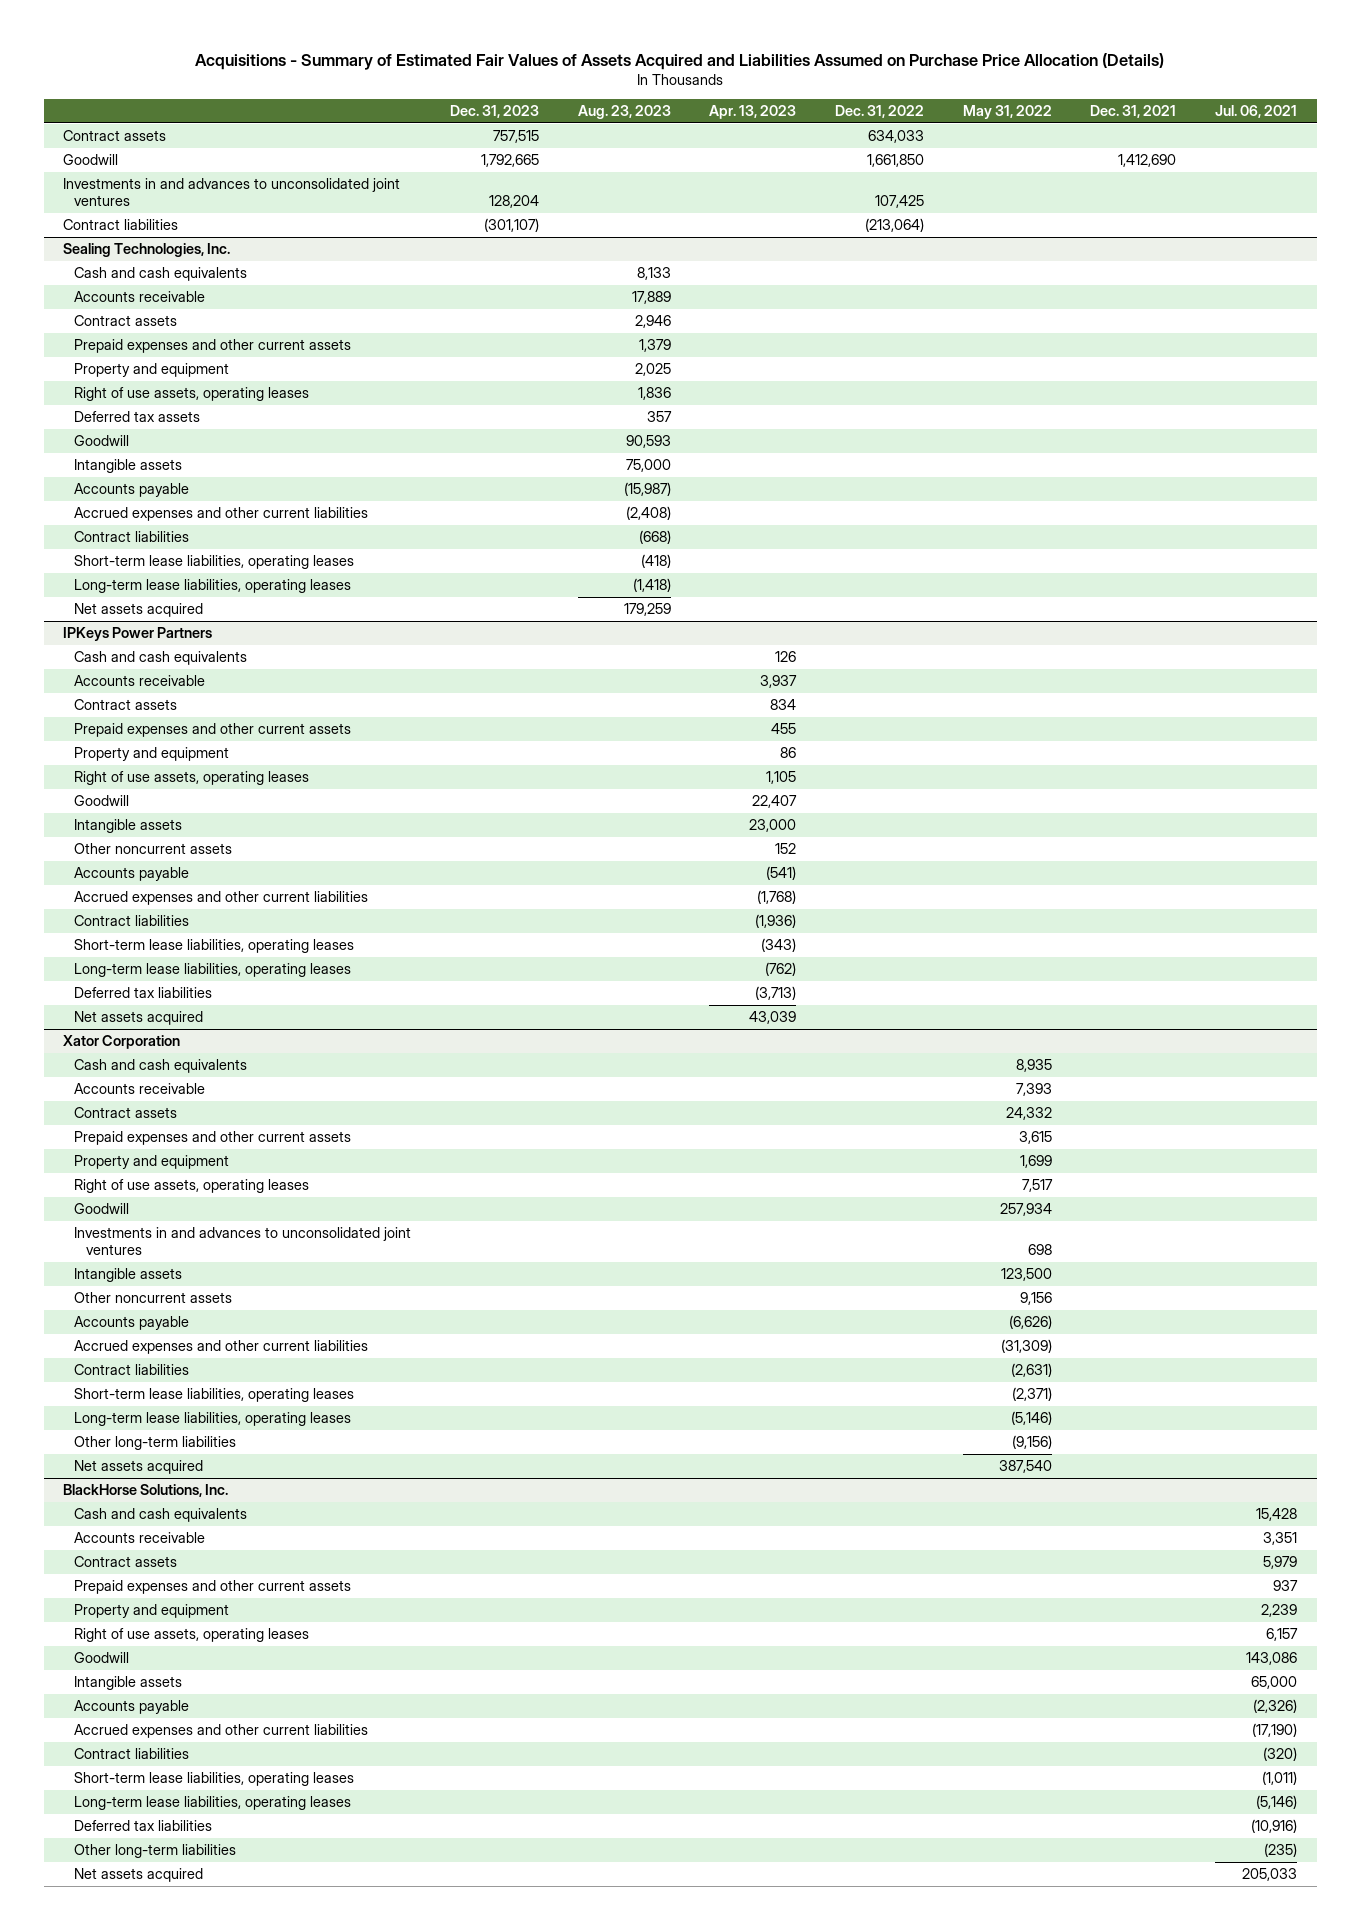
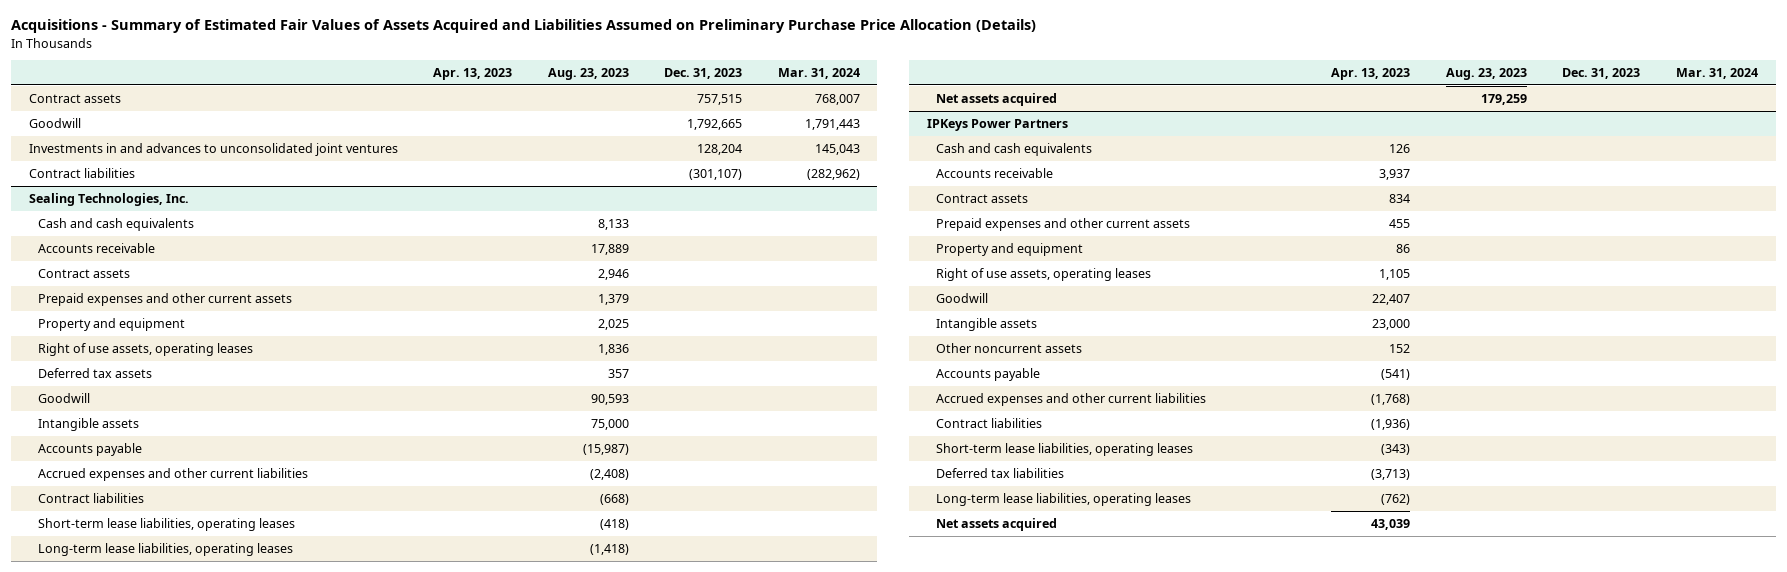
[195,52,1165,70] Acquisitions - Summary of Estimated Fair Values of Assets Acquired and Liabilities Assumed on Purchase Price Allocation (Details) -> [10,19,1036,34] Acquisitions - Summary of Estimated Fair Values of Assets Acquired and Liabilities Assumed on Preliminary Purchase Price Allocation (Details)
[835,105,925,119] Dec. 31, 2022 -> none
[962,105,1052,120] May 31, 2022 -> none
[1090,105,1177,119] Dec. 31, 2021 -> none
[1215,105,1298,119] Jul. 06, 2021 -> none
none -> [777,68,860,80] Mar. 31, 2024
[74,963,352,978] Long-term lease liabilities, operating leases -> [935,492,1191,506] Long-term lease liabilities, operating leases
[62,1035,180,1050] Xator Corporation -> none
[74,1059,248,1074] Cash and cash equivalents -> none
[74,1083,206,1095] Accounts receivable -> none
[74,1107,178,1119] Contract assets -> none
[74,1131,352,1146] Prepaid expenses and other current assets -> none
[74,1155,230,1170] Property and equipment -> none
[74,1179,310,1194] Right of use assets, operating leases -> none
[74,1203,130,1215] Goodwill -> none
[74,1227,412,1256] Investments in and advances to unconsolidated joint ventures -> none
[74,1268,183,1283] Intangible assets -> none
[74,1292,233,1304] Other noncurrent assets -> none
[74,1316,190,1331] Accounts payable -> none
[74,1340,369,1355] Accrued expenses and other current liabilities -> none
[74,1364,190,1376] Contract liabilities -> none
[74,1388,355,1403] Short-term lease liabilities, operating leases -> none
[74,1412,352,1427] Long-term lease liabilities, operating leases -> none
[74,1436,237,1451] Other long-term liabilities -> none
[74,1460,204,1475] Net assets acquired -> none
[62,1484,228,1498] BlackHorse Solutions, Inc. -> none
[74,1508,248,1523] Cash and cash equivalents -> none
[74,1532,206,1544] Accounts receivable -> none
[74,1556,178,1568] Contract assets -> none
[74,1580,352,1595] Prepaid expenses and other current assets -> none
[74,1604,230,1619] Property and equipment -> none
[74,1628,310,1643] Right of use assets, operating leases -> none
[74,1652,130,1664] Goodwill -> none
[74,1676,183,1691] Intangible assets -> none
[74,1700,190,1715] Accounts payable -> none
[74,1724,369,1739] Accrued expenses and other current liabilities -> none
[74,1748,190,1760] Contract liabilities -> none
[74,1772,355,1787] Short-term lease liabilities, operating leases -> none
[74,1796,352,1811] Long-term lease liabilities, operating leases -> none
[74,1820,213,1832] Deferred tax liabilities -> none
[74,1844,237,1859] Other long-term liabilities -> none
[74,1868,204,1883] Net assets acquired -> none

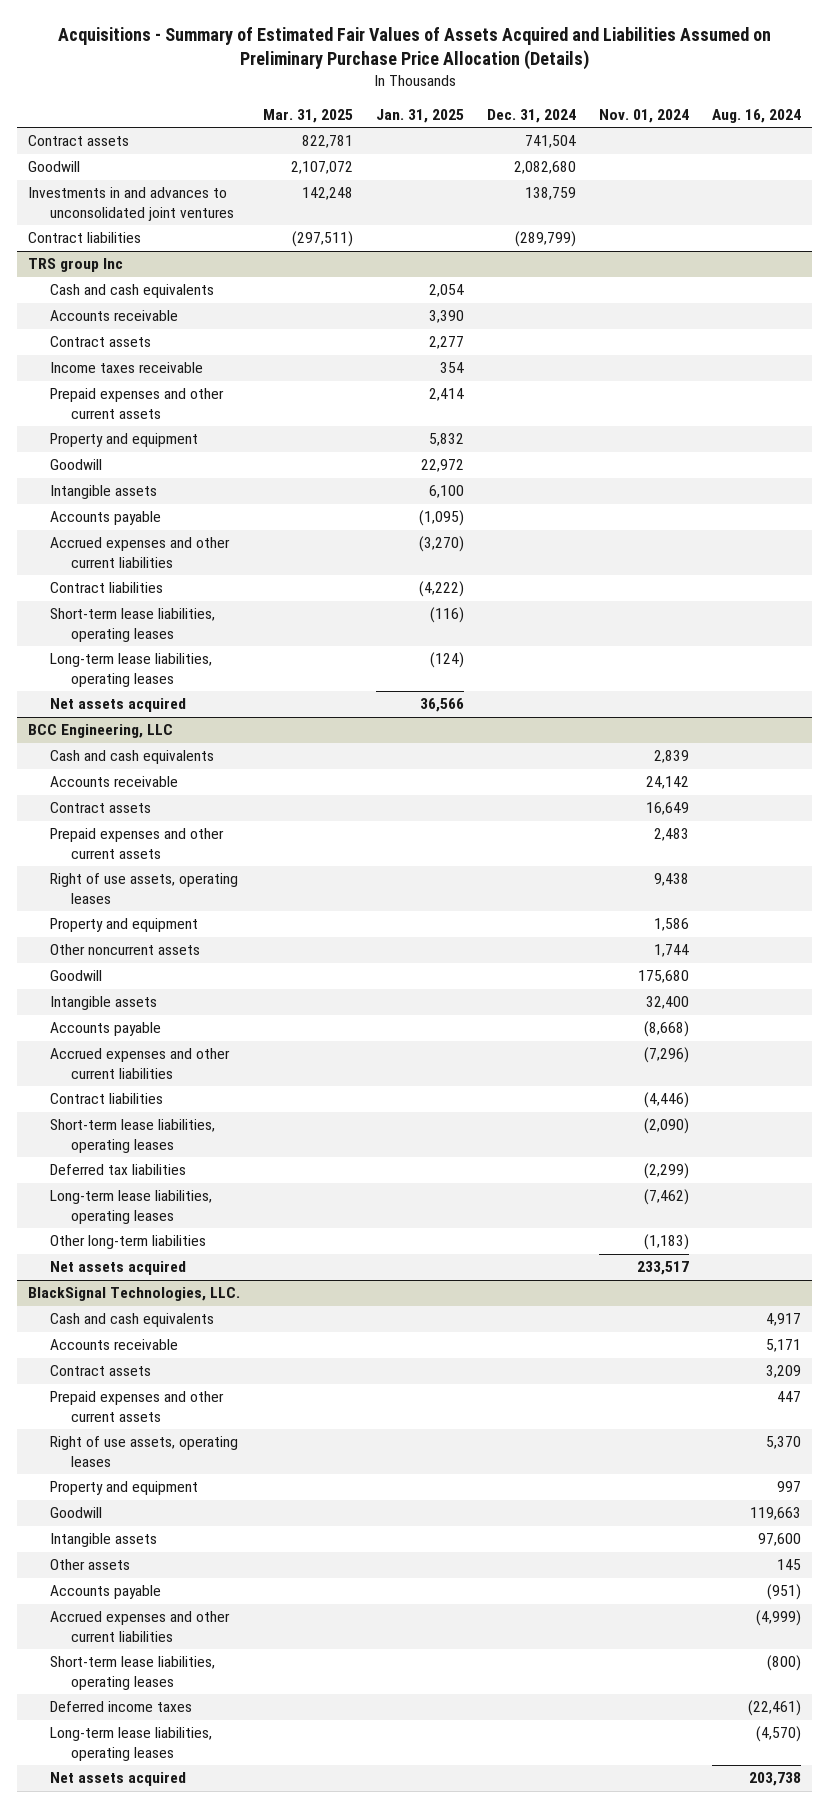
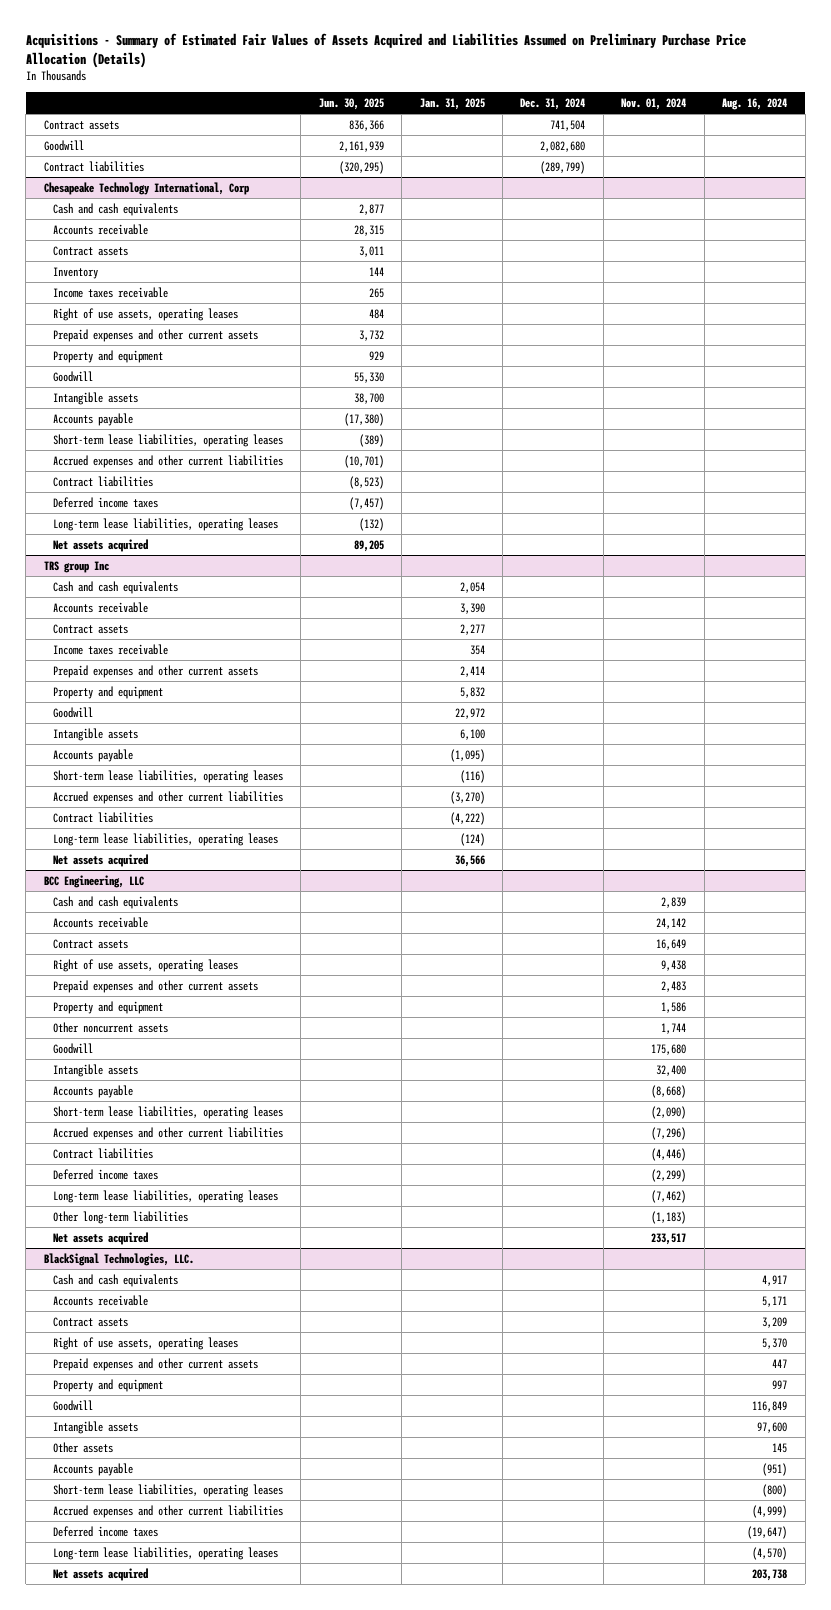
[263,108,354,123] Mar. 31, 2025 -> none
none -> [318,98,384,111] Jun. 30, 2025
[28,187,234,222] Investments in and advances to unconsolidated joint ventures -> none
none -> [43,181,249,195] Chesapeake Technology International, Corp
none -> [52,202,178,216] Cash and cash equivalents
none -> [52,223,148,235] Accounts receivable
none -> [52,245,128,256] Contract assets
none -> [52,266,98,279] Inventory
none -> [52,286,168,298] Income taxes receivable
none -> [52,307,238,321] Right of use assets, operating leases
none -> [52,328,258,342] Prepaid expenses and other current assets
none -> [52,349,163,363] Property and equipment
none -> [52,370,93,382] Goodwill
none -> [52,391,138,405] Intangible assets
none -> [52,412,133,426] Accounts payable
none -> [52,433,283,447] Short-term lease liabilities, operating leases
none -> [52,454,283,468] Accrued expenses and other current liabilities
none -> [52,475,153,487] Contract liabilities
none -> [52,496,158,508] Deferred income taxes
none -> [52,517,278,531] Long-term lease liabilities, operating leases
none -> [52,538,148,552] Net assets acquired
[49,608,215,643] Short-term lease liabilities, operating leases -> [52,769,283,783] Short-term lease liabilities, operating leases
[49,828,224,860] Prepaid expenses and other current assets -> [52,979,258,993] Prepaid expenses and other current assets
[49,1119,215,1154] Short-term lease liabilities, operating leases -> [52,1105,283,1119] Short-term lease liabilities, operating leases
[49,1164,186,1176] Deferred tax liabilities -> [52,1168,158,1180] Deferred income taxes
[49,1391,224,1423] Prepaid expenses and other current assets -> [52,1357,258,1371] Prepaid expenses and other current assets
[749,1507,801,1521] 119,663 -> [752,1400,788,1412] 116,849
[49,1611,230,1643] Accrued expenses and other current liabilities -> [52,1504,283,1518] Accrued expenses and other current liabilities
[747,1700,801,1717] (22,461) -> [747,1525,788,1539] (19,647)

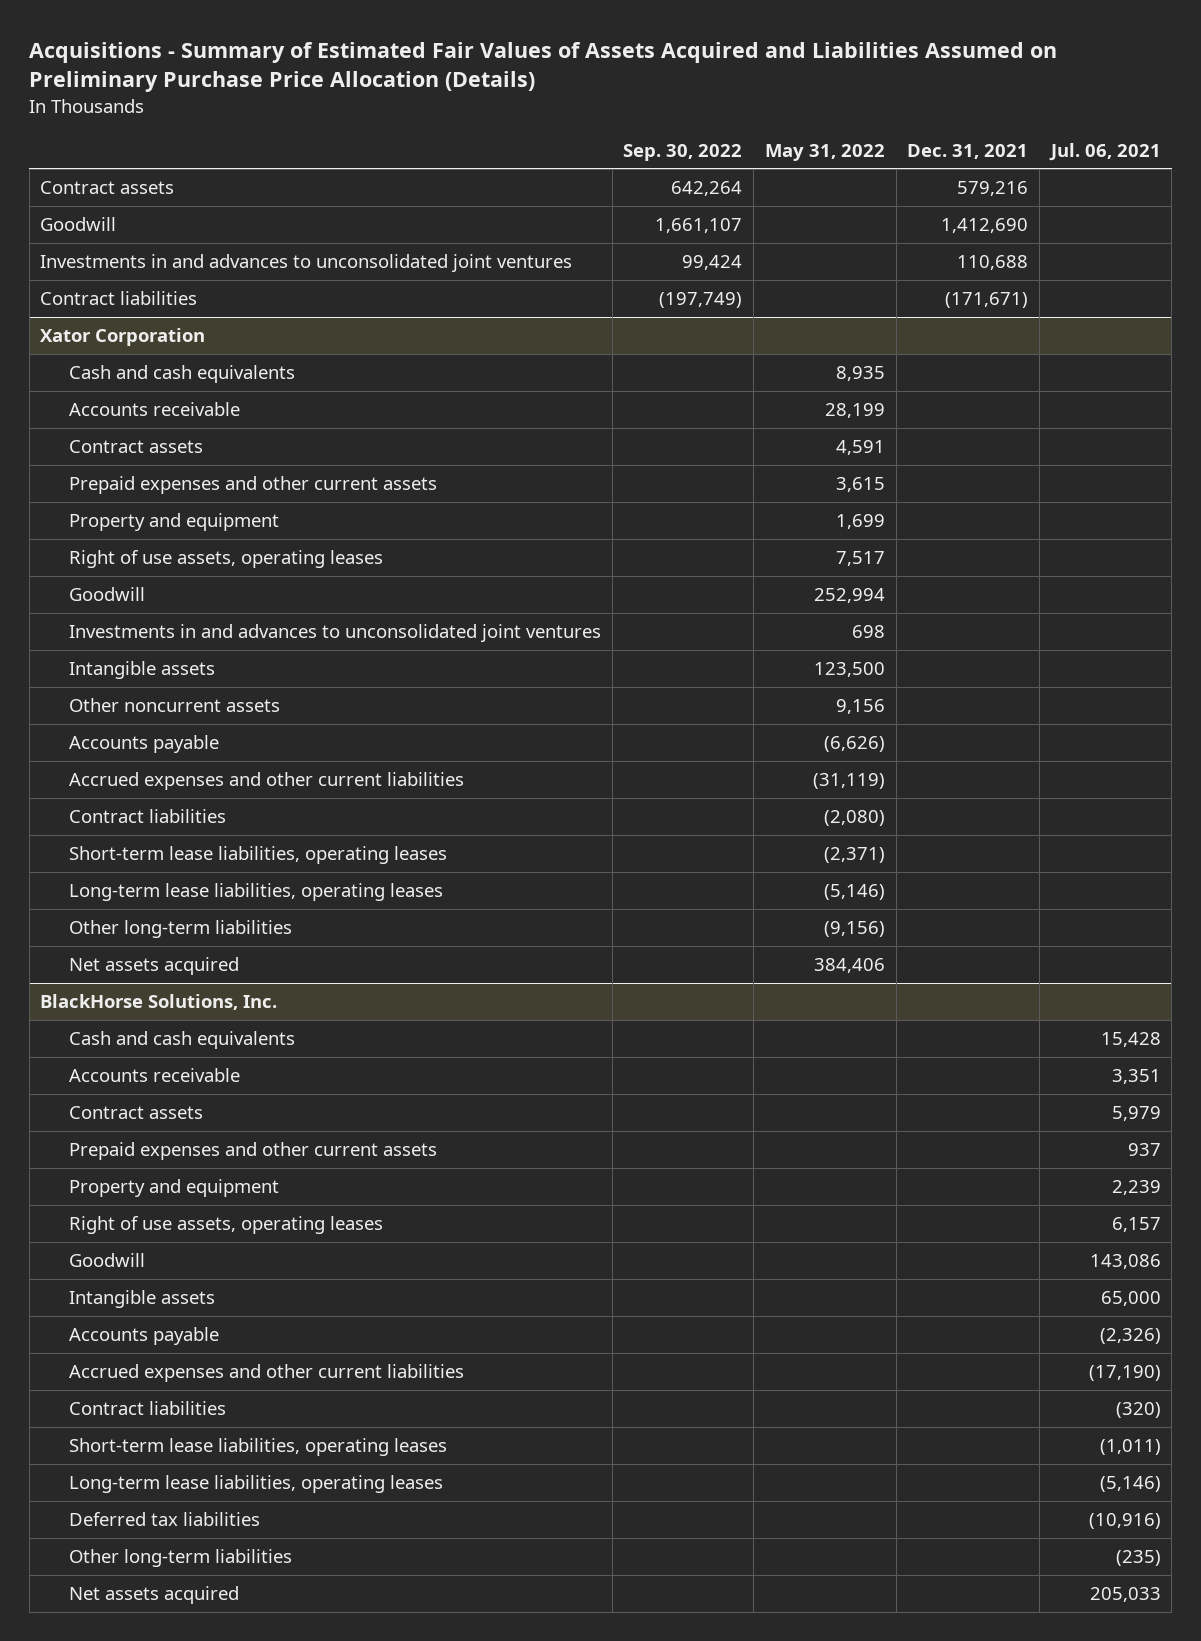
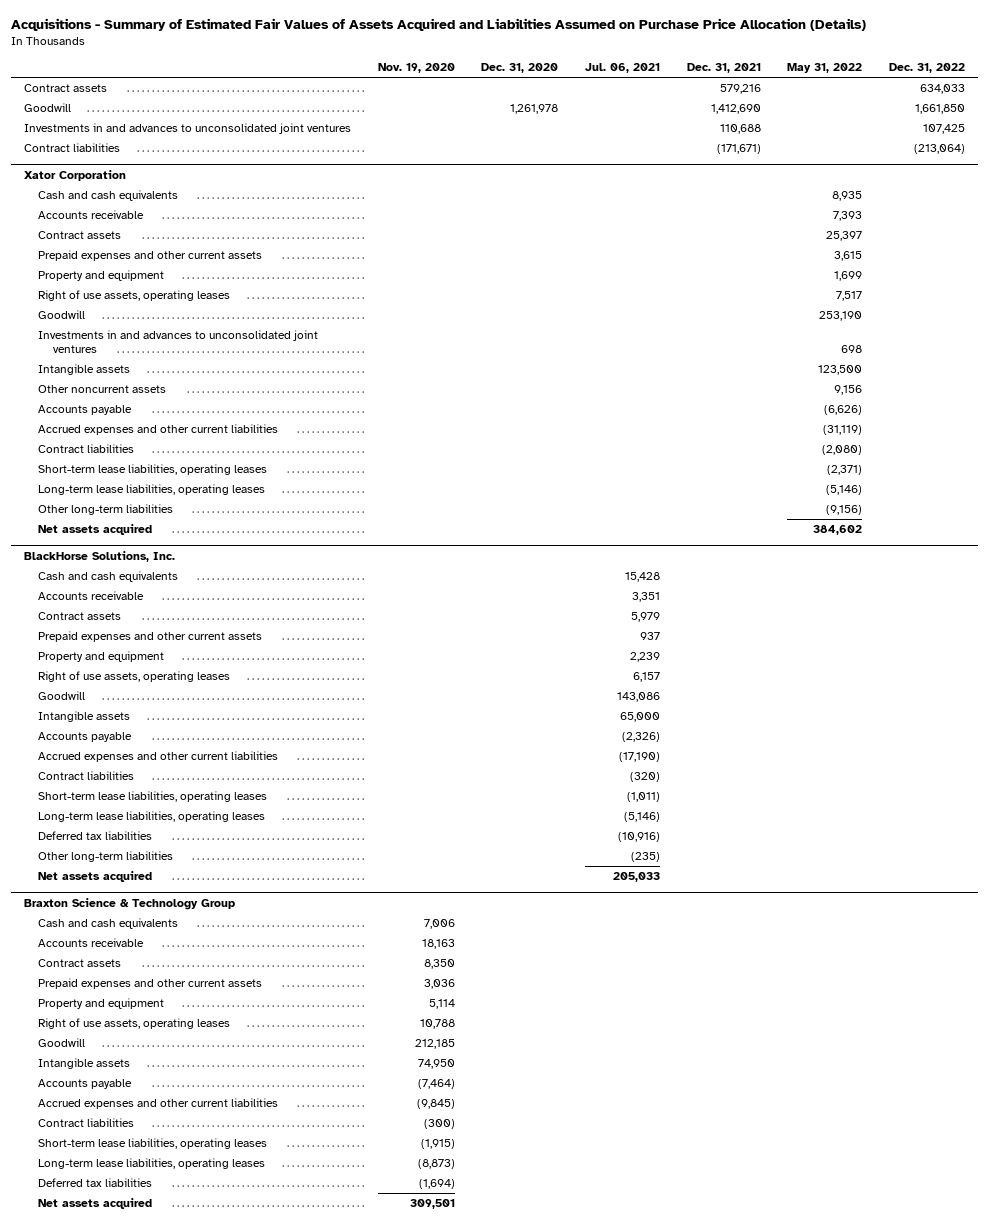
[29,42,1058,93] Acquisitions - Summary of Estimated Fair Values of Assets Acquired and Liabilities Assumed on Preliminary Purchase Price Allocation (Details) -> [10,18,866,32] Acquisitions - Summary of Estimated Fair Values of Assets Acquired and Liabilities Assumed on Purchase Price Allocation (Details)
[623,143,743,161] Sep. 30, 2022 -> none
none -> [377,63,455,74] Nov. 19, 2020
none -> [481,63,559,74] Dec. 31, 2020
none -> [888,63,965,74] Dec. 31, 2022
[824,403,885,419] 28,199 -> [833,211,863,222] 7,393
[835,440,885,456] 4,591 -> [826,231,863,242] 25,397
[813,588,885,604] 252,994 -> [819,311,863,322] 253,190
[813,958,885,974] 384,406 -> [813,525,863,536] 384,602
none -> [23,898,235,911] Braxton Science & Technology Group
none -> [38,918,179,930] Cash and cash equivalents
none -> [38,938,145,948] Accounts receivable
none -> [38,959,122,968] Contract assets
none -> [38,978,263,990] Prepaid expenses and other current assets
none -> [38,998,165,1010] Property and equipment
none -> [38,1018,231,1030] Right of use assets, operating leases
none -> [38,1038,86,1048] Goodwill
none -> [38,1058,131,1070] Intangible assets
none -> [38,1079,133,1090] Accounts payable
none -> [38,1098,279,1110] Accrued expenses and other current liabilities
none -> [38,1118,135,1128] Contract liabilities
none -> [38,1138,268,1150] Short-term lease liabilities, operating leases
none -> [38,1158,266,1170] Long-term lease liabilities, operating leases
none -> [38,1178,153,1188] Deferred tax liabilities
none -> [38,1198,153,1210] Net assets acquired

